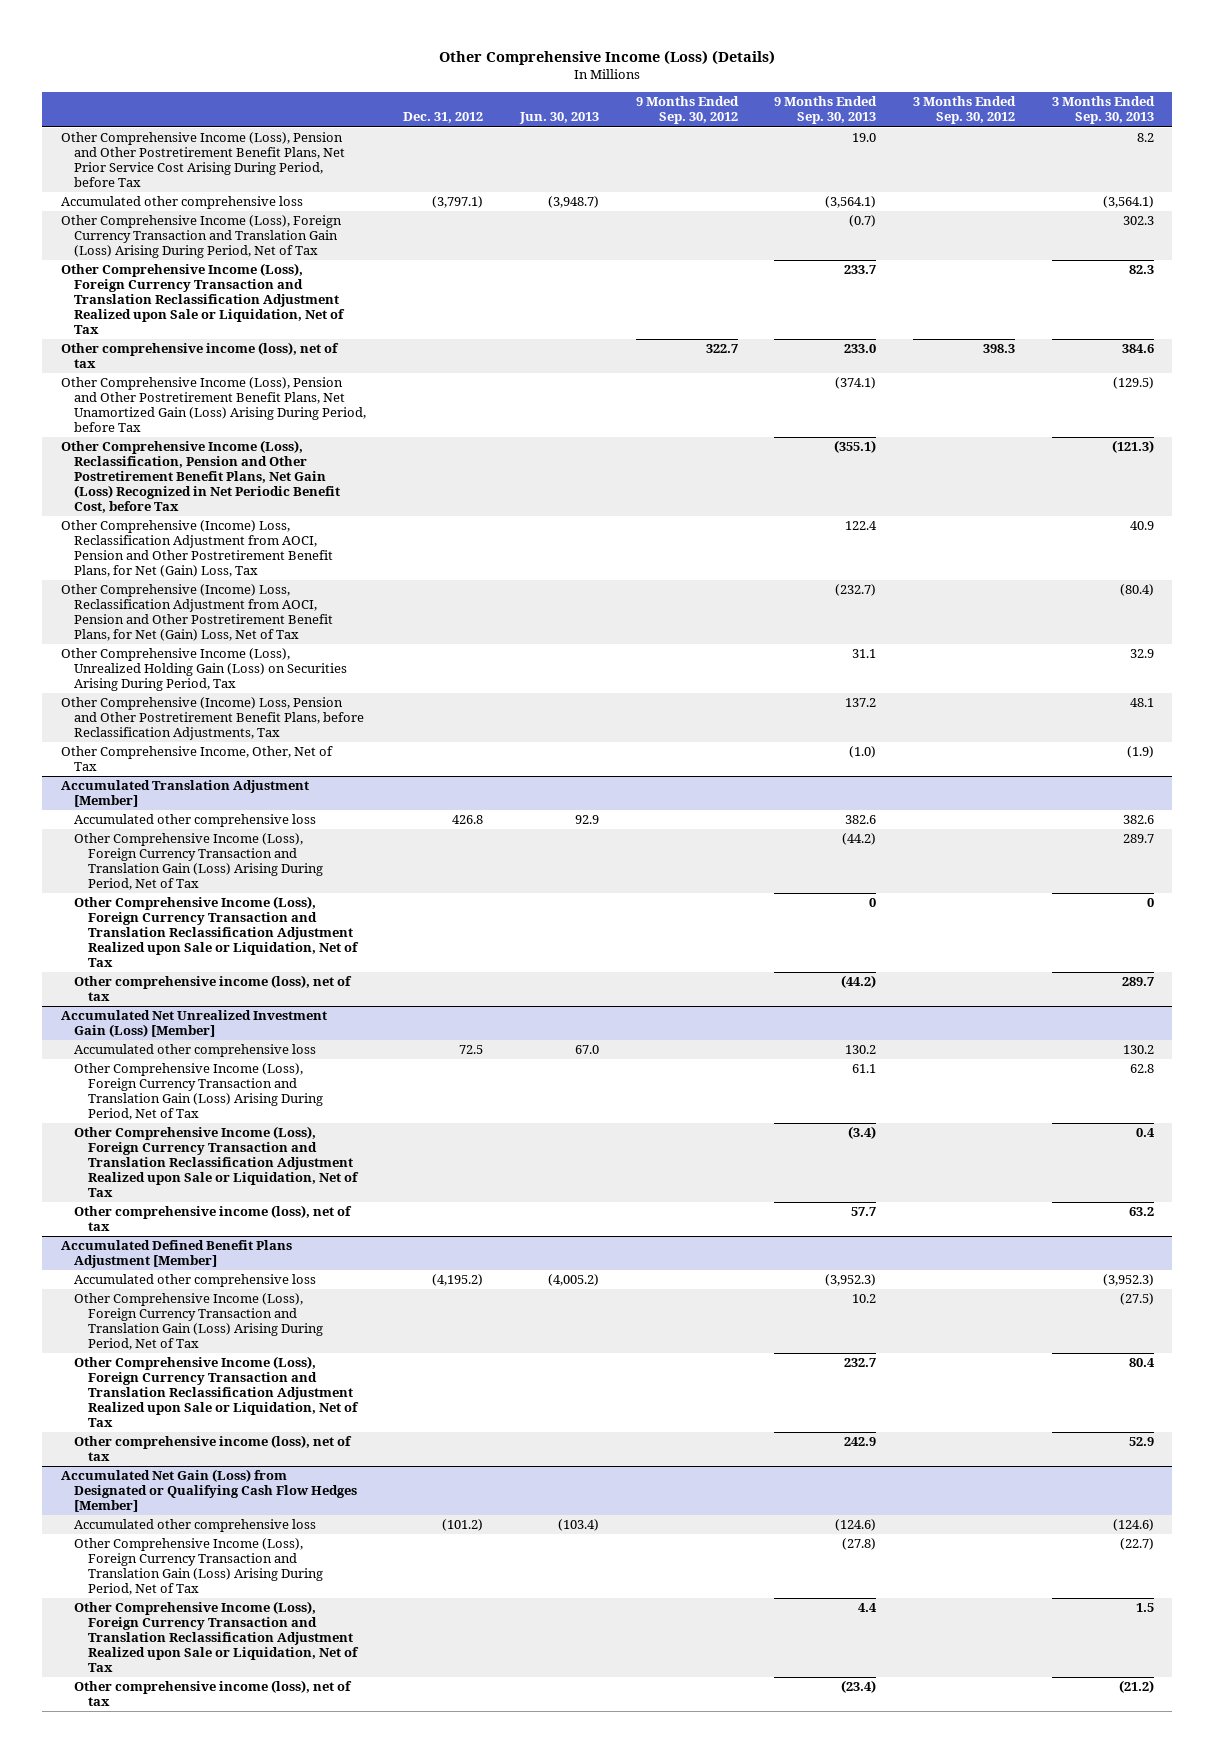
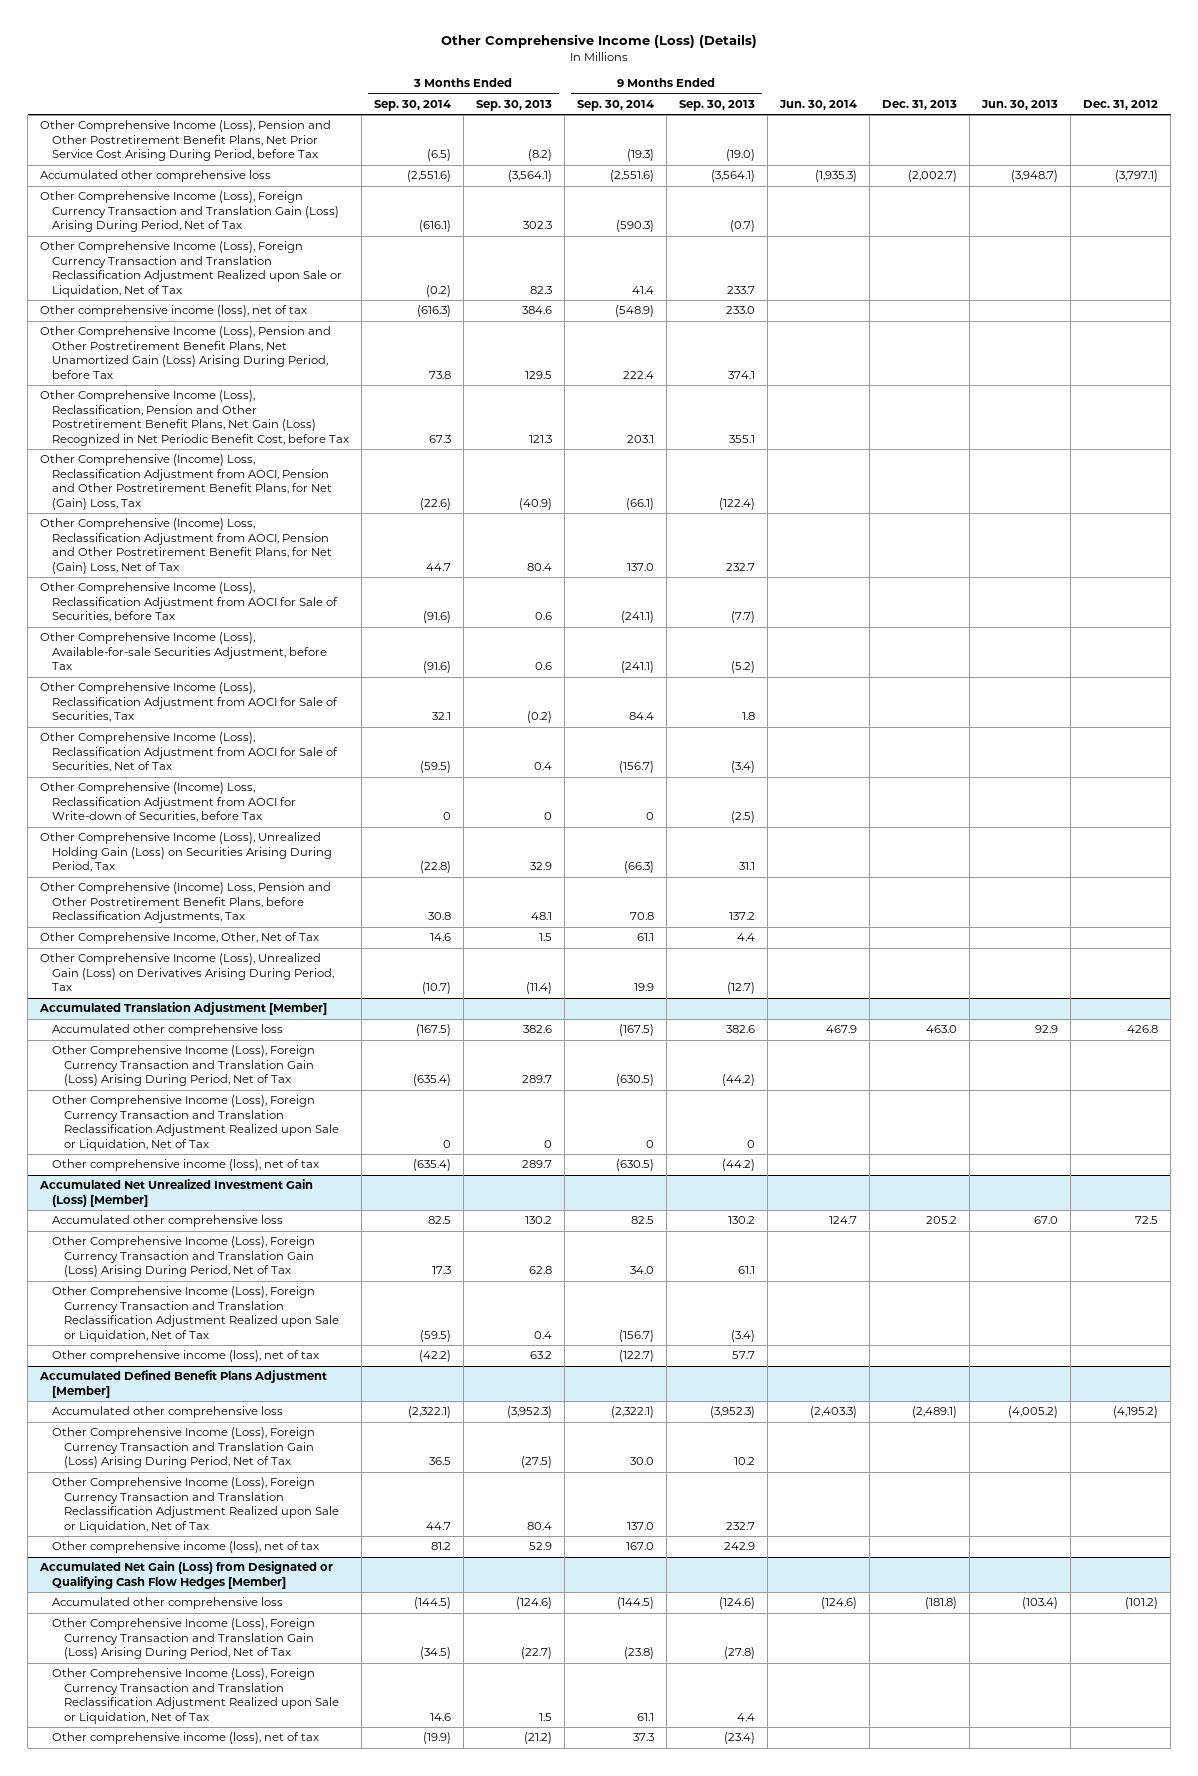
[635,96,739,125] 9 Months Ended Sep. 30, 2012 -> none
[913,96,1017,125] 3 Months Ended Sep. 30, 2012 -> none
none -> [374,99,452,111] Sep. 30, 2014
none -> [577,99,655,111] Sep. 30, 2014
none -> [779,99,858,110] Jun. 30, 2014
none -> [882,99,958,110] Dec. 31, 2013
[852,133,877,143] 19.0 -> [726,149,756,162] (19.0)
[1137,133,1155,143] 8.2 -> [528,149,553,162] (8.2)
[835,377,877,390] (374.1) -> [728,370,756,379] 374.1
[1113,377,1155,390] (129.5) -> [525,370,553,379] 129.5
[834,440,877,454] (355.1) -> [729,434,756,443] 355.1
[1112,440,1155,454] (121.3) -> [529,434,553,443] 121.3
[845,521,878,531] 122.4 -> [719,497,756,510] (122.4)
[1130,521,1155,531] 40.9 -> [519,497,553,510] (40.9)
[835,584,877,597] (232.7) -> [726,562,756,571] 232.7
[1120,584,1155,597] (80.4) -> [527,562,553,571] 80.4
none -> [40,582,339,623] Other Comprehensive Income (Loss), Reclassification Adjustment from AOCI for Sale of Securities, before Tax
none -> [40,632,328,671] Other Comprehensive Income (Loss), Available-for-sale Securities Adjustment, before Tax
none -> [40,682,339,723] Other Comprehensive Income (Loss), Reclassification Adjustment from AOCI for Sale of Securities, Tax
none -> [40,732,339,773] Other Comprehensive Income (Loss), Reclassification Adjustment from AOCI for Sale of Securities, Net of Tax
none -> [40,782,297,823] Other Comprehensive (Income) Loss, Reclassification Adjustment from AOCI for Write-down of Securities, before Tax
[849,746,877,759] (1.0) -> [737,933,756,942] 4.4
[1127,746,1155,759] (1.9) -> [539,933,553,942] 1.5
none -> [40,953,335,992] Other Comprehensive Income (Loss), Unrealized Gain (Loss) on Derivatives Arising During Period, Tax

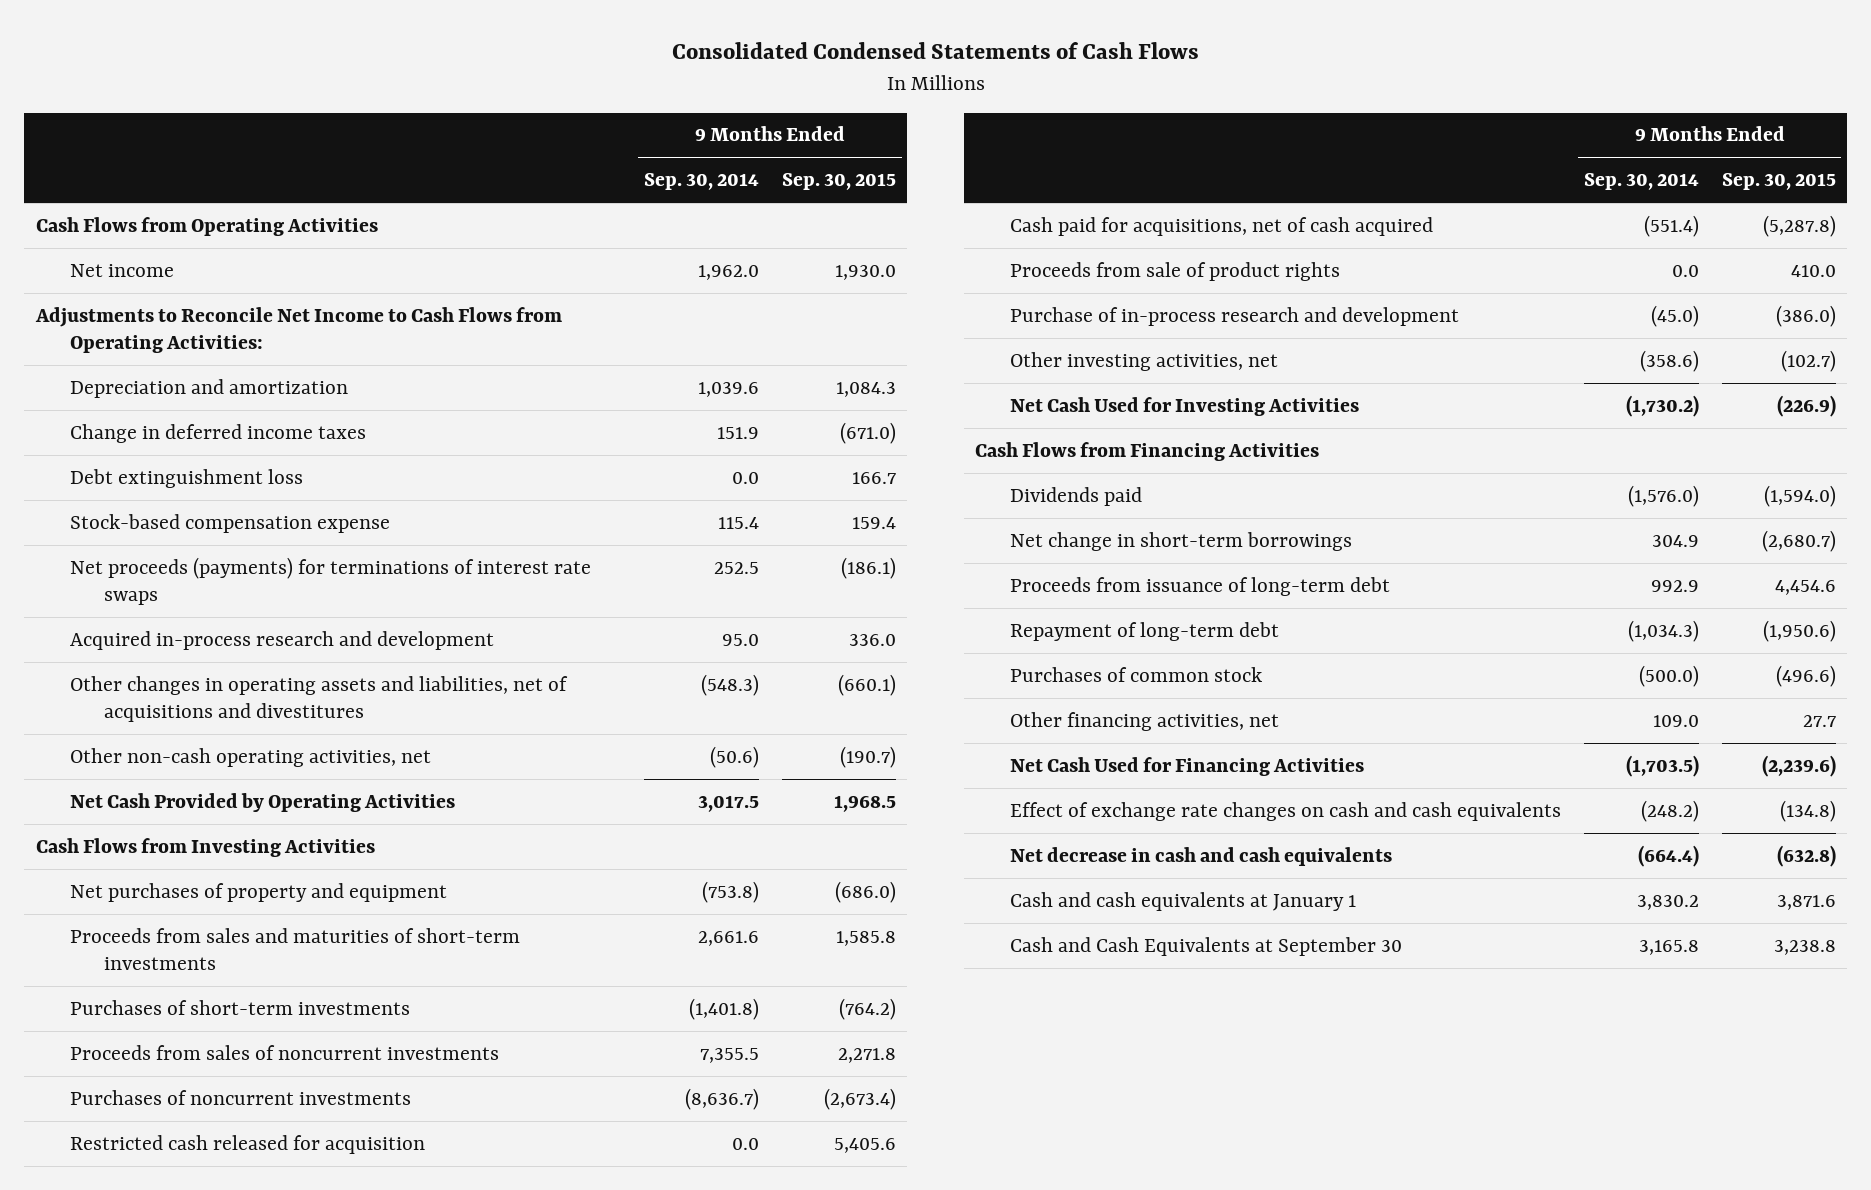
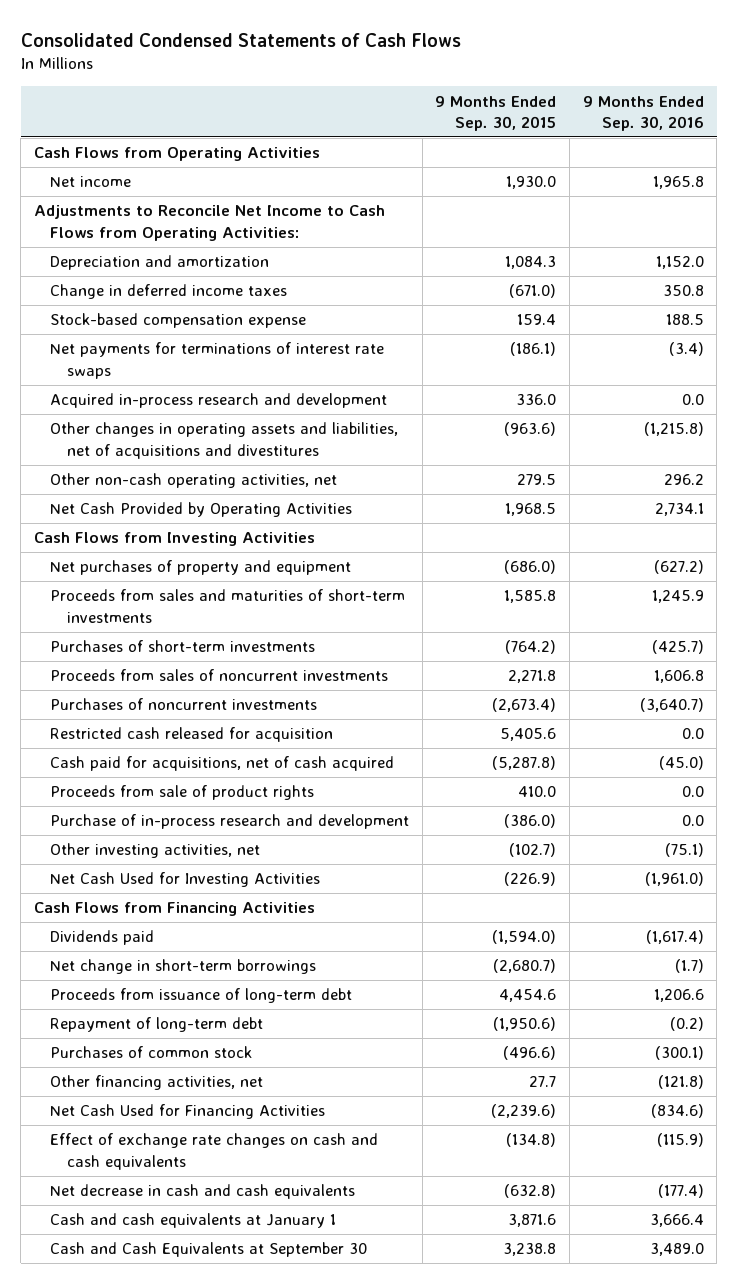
[643,173,759,191] Sep. 30, 2014 -> none
none -> [582,95,704,131] 9 Months Ended Sep. 30, 2016
[69,468,303,488] Debt extinguishment loss -> none
[69,556,591,605] Net proceeds (payments) for terminations of interest rate swaps -> [50,342,385,379] Net payments for terminations of interest rate swaps
[837,673,896,696] (660.1) -> [504,422,557,437] (963.6)
[839,745,896,768] (190.7) -> [517,474,557,486] 279.5

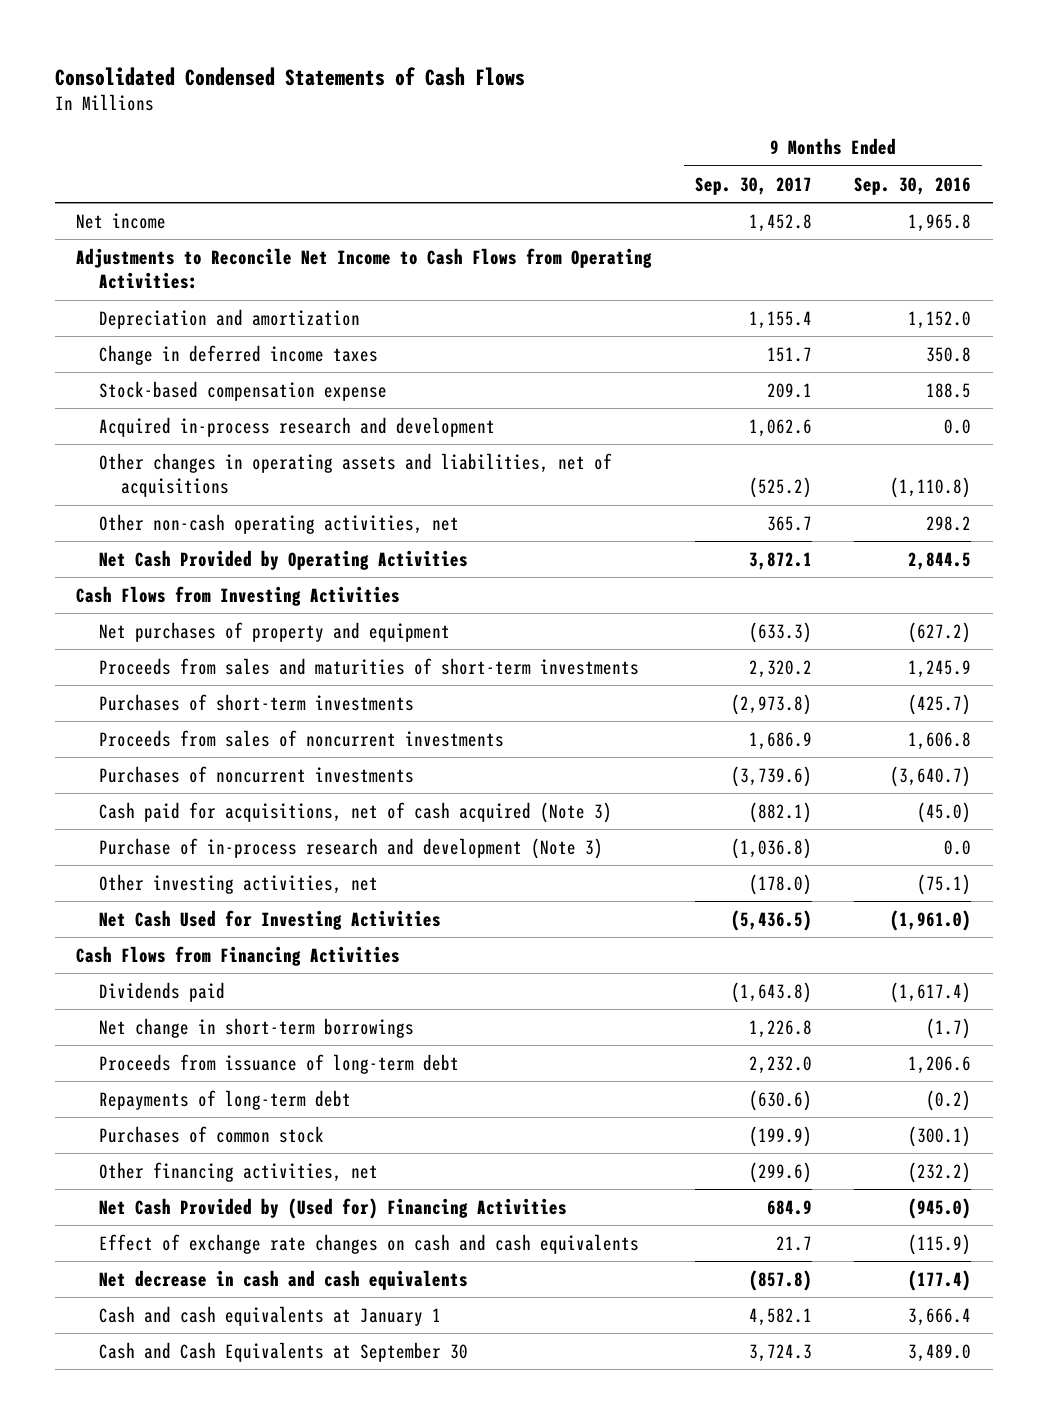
[435,95,557,131] 9 Months Ended Sep. 30, 2015 -> none
none -> [694,176,812,195] Sep. 30, 2017
[34,147,321,162] Cash Flows from Operating Activities -> none
[50,342,385,379] Net payments for terminations of interest rate swaps -> none
[50,422,399,459] Other changes in operating assets and liabilities, net of acquisitions and divestitures -> [98,452,612,498] Other changes in operating assets and liabilities, net of acquisitions
[643,422,704,437] (1,215.8) -> [890,477,972,499] (1,110.8)
[663,474,704,486] 296.2 -> [926,515,972,531] 298.2
[654,503,704,517] 2,734.1 -> [908,551,972,570] 2,844.5
[50,727,334,743] Restricted cash released for acquisition -> none
[50,785,315,801] Proceeds from sale of product rights -> none
[50,756,395,772] Cash paid for acquisitions, net of cash acquired -> [98,801,612,823] Cash paid for acquisitions, net of cash acquired (Note 3)
[50,814,410,830] Purchase of in-process research and development -> [98,837,603,859] Purchase of in-process research and development (Note 3)
[50,1017,264,1033] Repayment of long-term debt -> [98,1089,351,1110] Repayments of long-term debt
[657,1075,704,1090] (121.8) -> [908,1161,972,1183] (232.2)
[50,1104,326,1120] Net Cash Used for Financing Activities -> [98,1197,567,1219] Net Cash Provided by (Used for) Financing Activities
[650,1104,704,1119] (834.6) -> [908,1197,972,1219] (945.0)

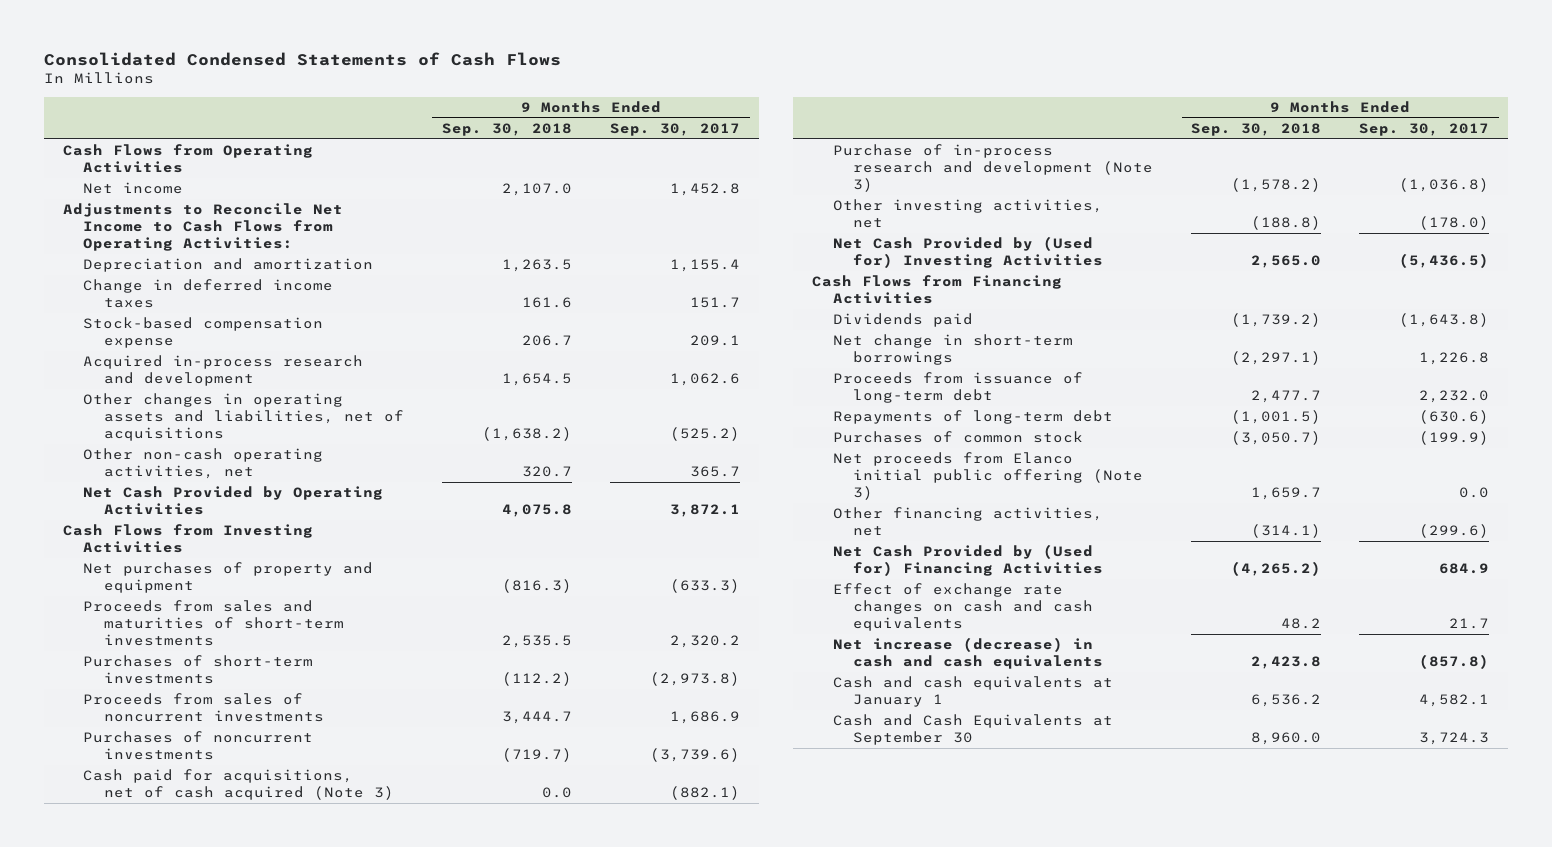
[854,176,972,195] Sep. 30, 2016 -> none
none -> [441,122,572,136] Sep. 30, 2018
none -> [62,144,313,174] Cash Flows from Operating Activities
[98,909,441,930] Net Cash Used for Investing Activities -> [832,236,1103,269] Net Cash Provided by (Used for) Investing Activities
none -> [832,452,1143,501] Net proceeds from Elanco initial public offering (Note 3)
[98,1269,468,1290] Net decrease in cash and cash equivalents -> [832,637,1103,670] Net increase (decrease) in cash and cash equivalents

